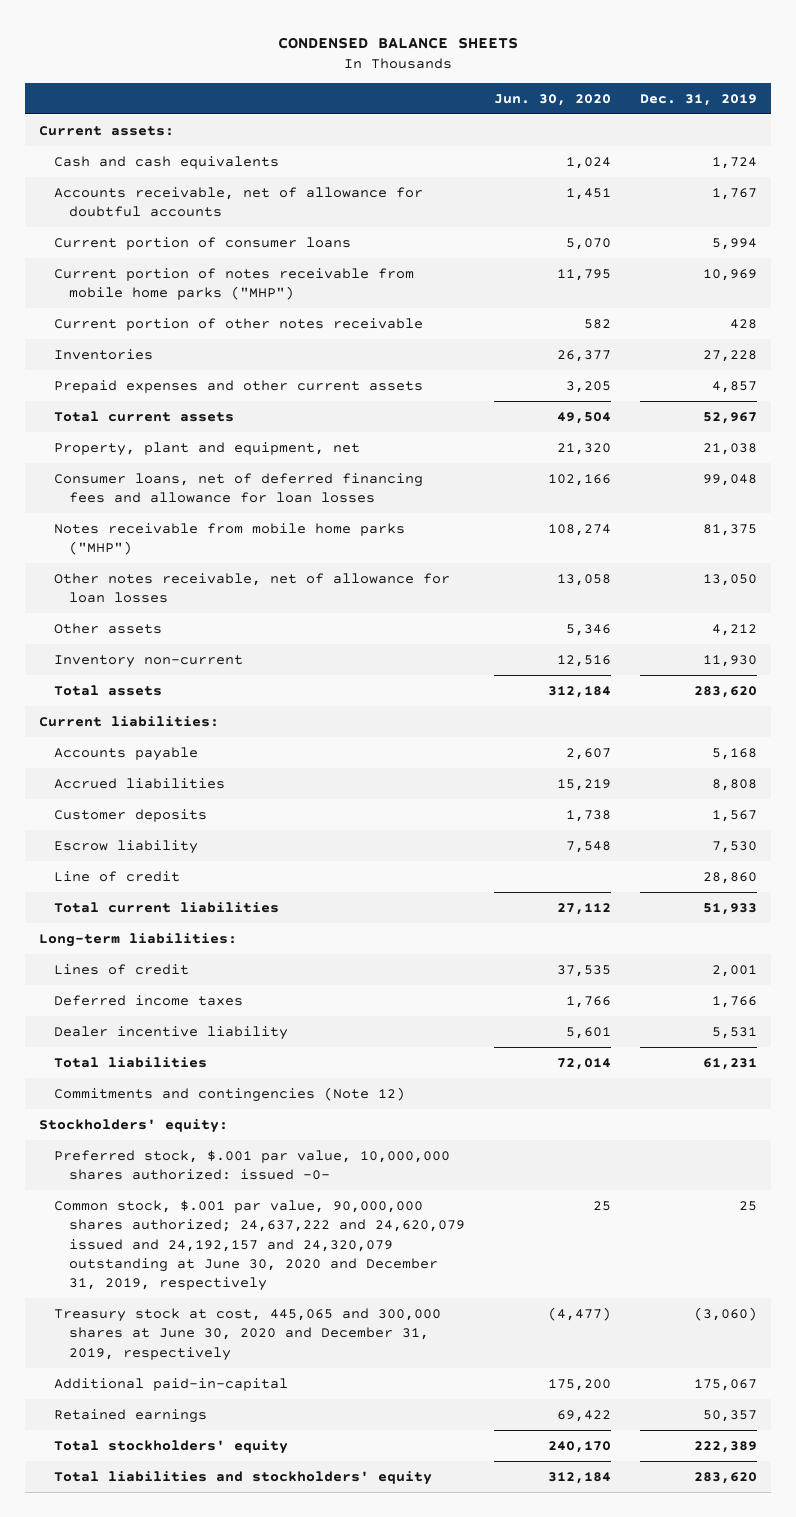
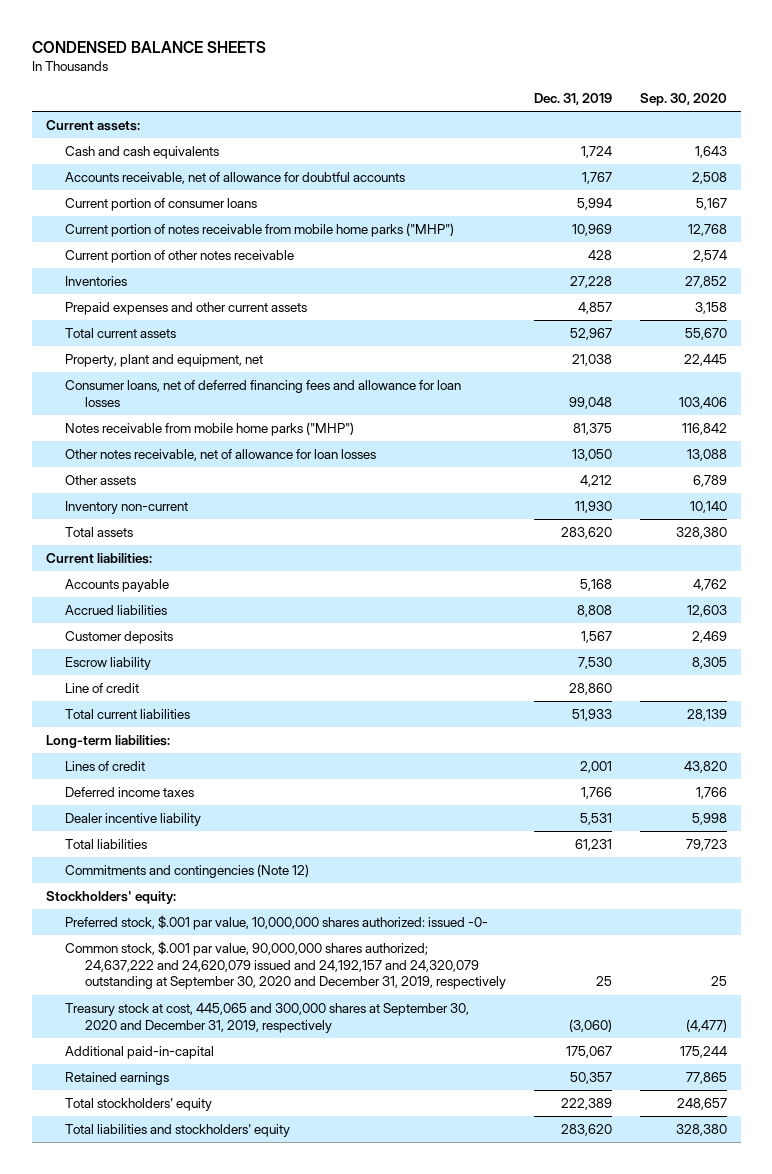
[494,93,612,106] Jun. 30, 2020 -> none
none -> [639,93,727,107] Sep. 30, 2020
[54,1199,466,1292] Common stock, $.001 par value, 90,000,000 shares authorized; 24,637,222 and 24,620,079 issued and 24,192,157 and 24,320,079 outstanding at June 30, 2020 and December 31, 2019, respectively -> [65,941,507,990] Common stock, $.001 par value, 90,000,000 shares authorized; 24,637,222 and 24,620,079 issued and 24,192,157 and 24,320,079 outstanding at September 30, 2020 and December 31, 2019, respectively
[54,1307,442,1361] Treasury stock at cost, 445,065 and 300,000 shares at June 30, 2020 and December 31, 2019, respectively -> [65,1003,470,1033] Treasury stock at cost, 445,065 and 300,000 shares at September 30, 2020 and December 31, 2019, respectively

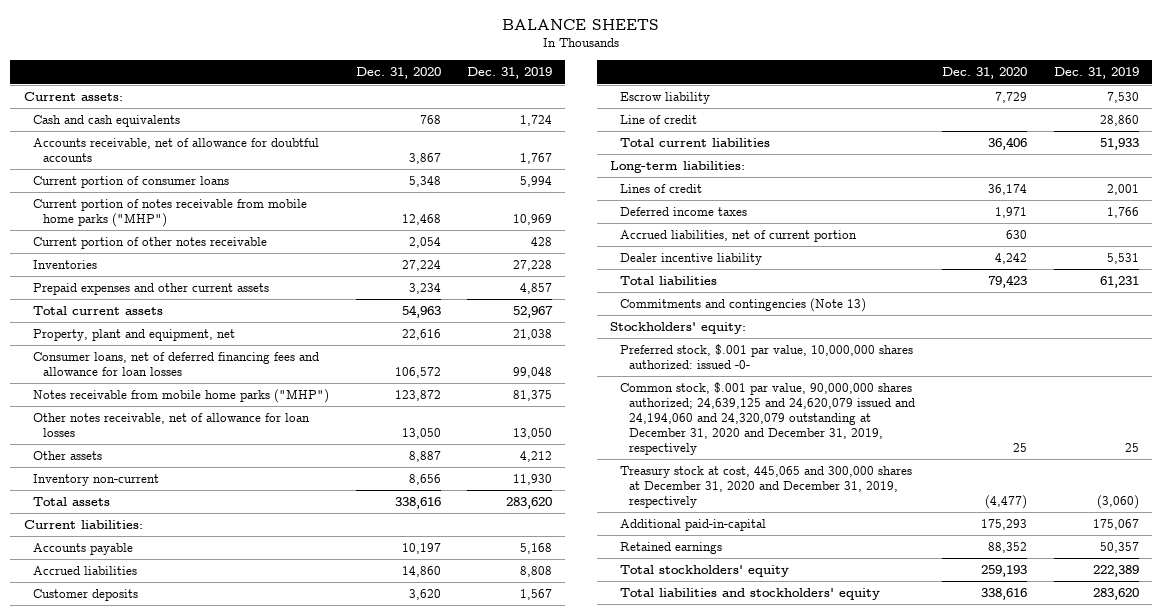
[31,40,266,53] CONDENSED BALANCE SHEETS -> [502,19,660,31] BALANCE SHEETS
[639,93,727,107] Sep. 30, 2020 -> none
none -> [355,67,441,80] Dec. 31, 2020
none -> [619,230,857,243] Accrued liabilities, net of current portion
[65,864,310,879] Commitments and contingencies (Note 12) -> [619,298,866,313] Commitments and contingencies (Note 13)
[65,941,507,990] Common stock, $.001 par value, 90,000,000 shares authorized; 24,637,222 and 24,620,079 issued and 24,192,157 and 24,320,079 outstanding at September 30, 2020 and December 31, 2019, respectively -> [619,382,916,455] Common stock, $.001 par value, 90,000,000 shares authorized; 24,639,125 and 24,620,079 issued and 24,194,060 and 24,320,079 outstanding at December 31, 2020 and December 31, 2019, respectively
[65,1003,470,1033] Treasury stock at cost, 445,065 and 300,000 shares at September 30, 2020 and December 31, 2019, respectively -> [619,466,912,508] Treasury stock at cost, 445,065 and 300,000 shares at December 31, 2020 and December 31, 2019, respectively

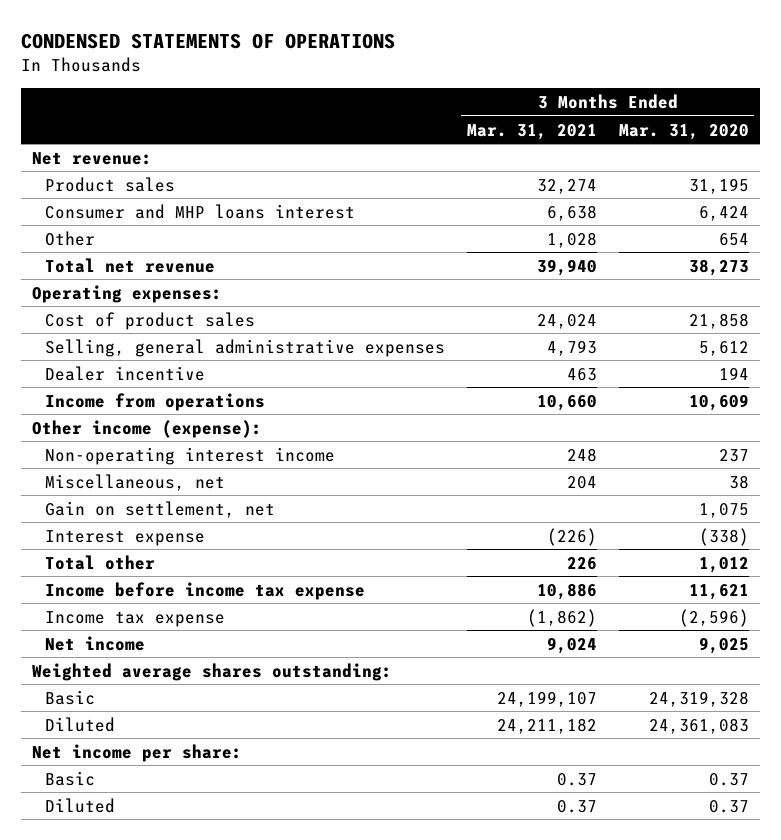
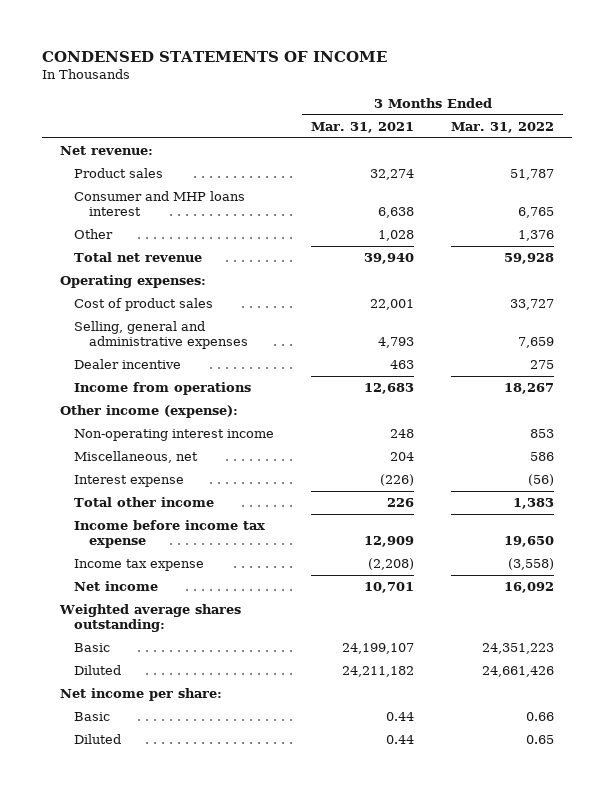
[21,33,396,50] CONDENSED STATEMENTS OF OPERATIONS -> [41,50,387,62] CONDENSED STATEMENTS OF INCOME
[618,123,749,140] Mar. 31, 2020 -> none
none -> [451,121,555,133] Mar. 31, 2022
[536,313,597,329] 24,024 -> [370,299,415,311] 22,001
[44,338,445,357] Selling, general administrative expenses -> [74,321,248,350] Selling, general and administrative expenses
[536,394,597,411] 10,660 -> [364,383,415,395] 12,683
[44,500,275,518] Gain on settlement, net -> none
[44,554,155,570] Total other -> [74,497,215,508] Total other income
[536,582,597,600] 10,886 -> [364,536,415,548] 12,909
[526,608,597,627] (1,862) -> [368,558,415,571] (2,208)
[546,636,597,654] 9,024 -> [364,582,415,594] 10,701
[556,772,597,786] 0.37 -> [386,712,415,722] 0.44
[556,799,597,813] 0.37 -> [386,735,415,745] 0.44

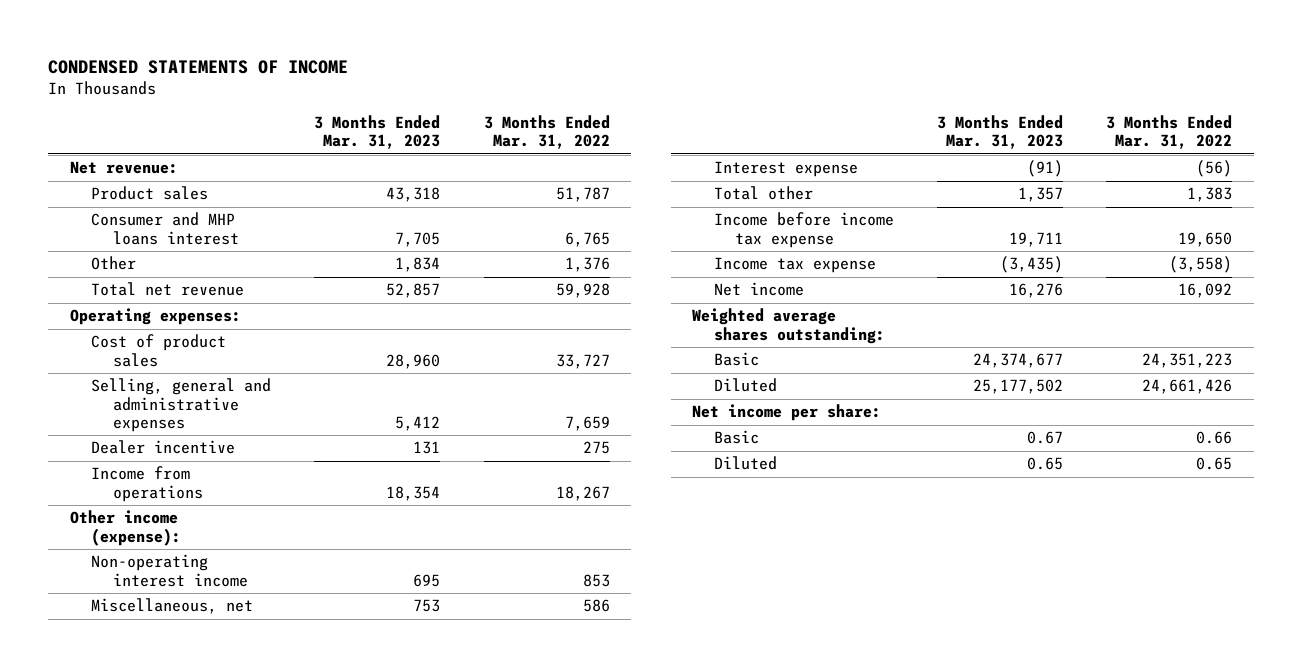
[311,121,415,133] Mar. 31, 2021 -> none
none -> [314,114,441,150] 3 Months Ended Mar. 31, 2023
[74,497,215,508] Total other income -> [713,186,813,201] Total other

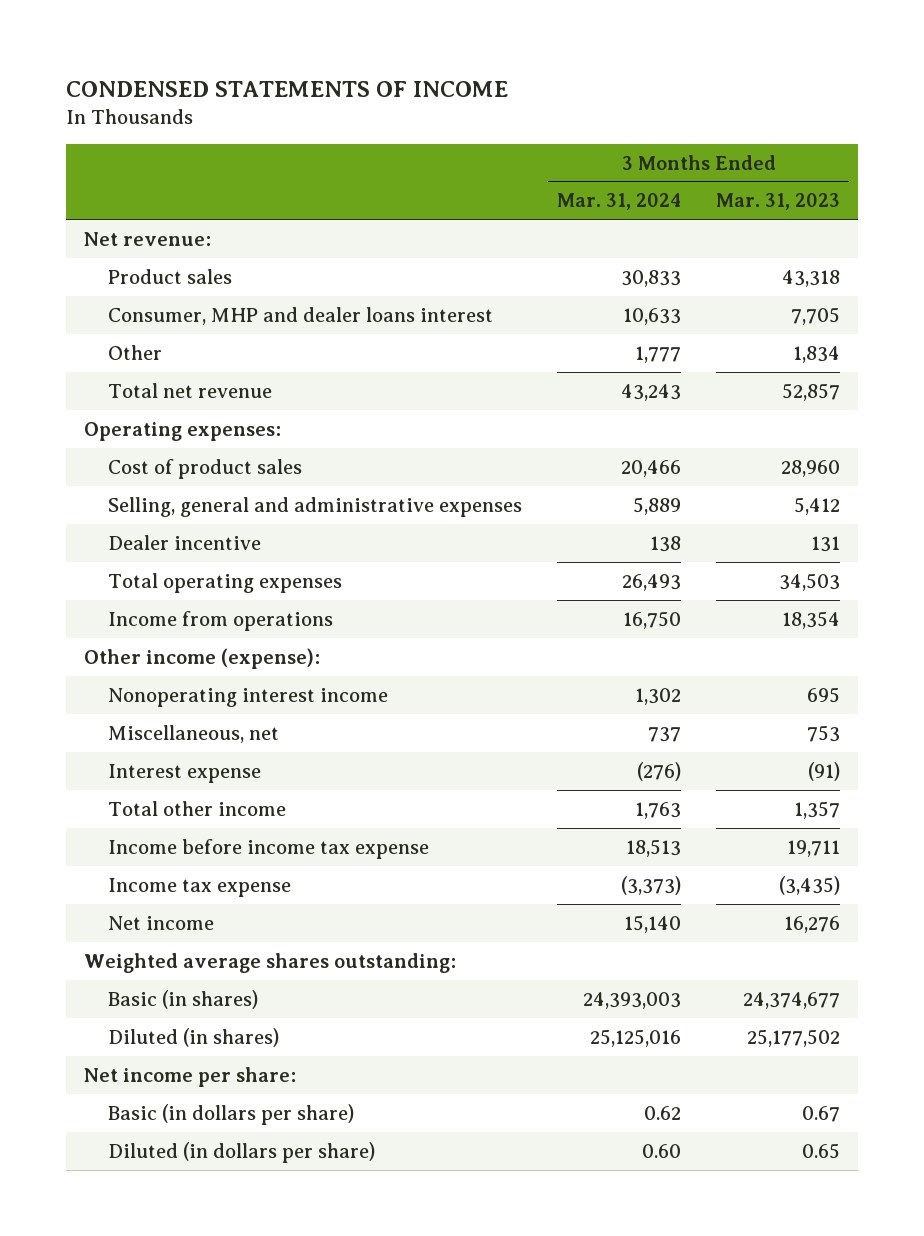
[483,114,610,150] 3 Months Ended Mar. 31, 2022 -> none
none -> [557,193,682,211] Mar. 31, 2024
[91,212,239,245] Consumer and MHP loans interest -> [108,306,494,325] Consumer, MHP and dealer loans interest
none -> [108,572,343,593] Total operating expenses
[91,554,248,587] Non-operating interest income -> [108,687,389,707] Nonoperating interest income
[713,186,813,201] Total other -> [108,800,287,816] Total other income
[713,352,759,367] Basic -> [108,989,259,1009] Basic (in shares)
[713,378,777,393] Diluted -> [108,1027,280,1047] Diluted (in shares)
[713,430,759,445] Basic -> [108,1103,355,1125] Basic (in dollars per share)
[713,456,777,471] Diluted -> [108,1141,376,1163] Diluted (in dollars per share)

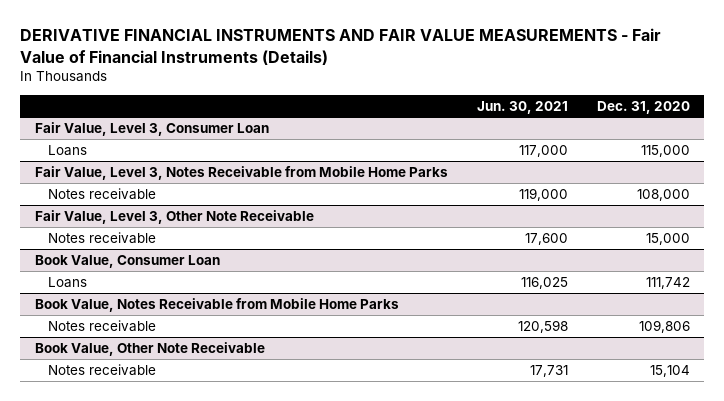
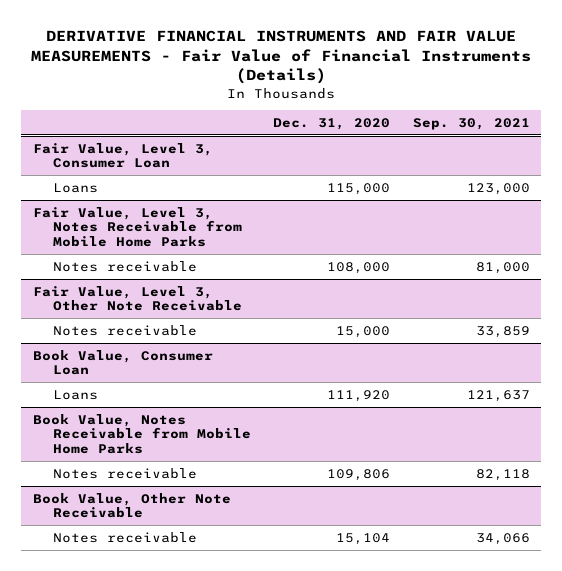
[476,100,568,114] Jun. 30, 2021 -> none
none -> [412,117,530,130] Sep. 30, 2021
[645,276,690,289] 111,742 -> [327,389,391,402] 111,920

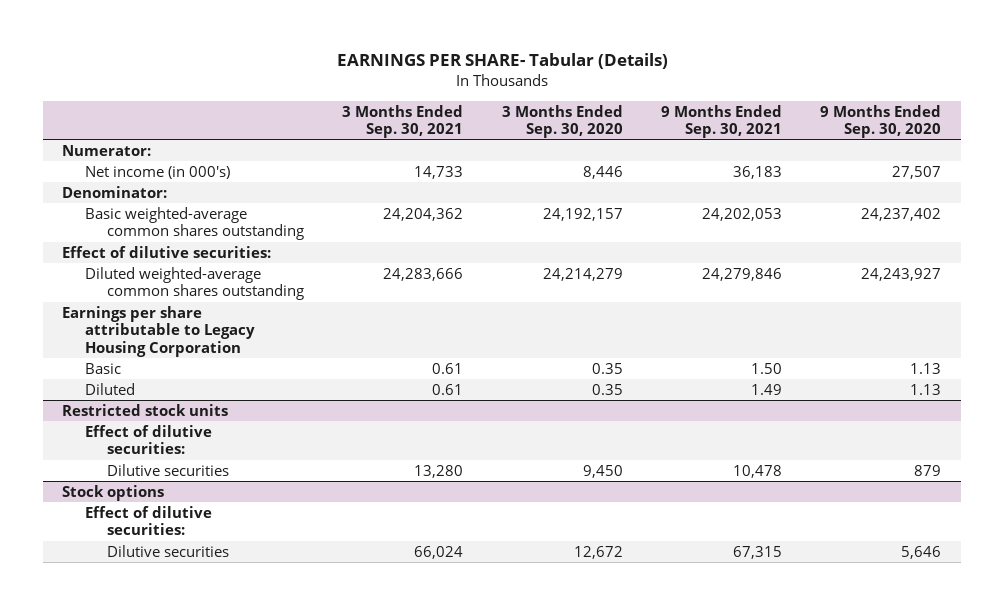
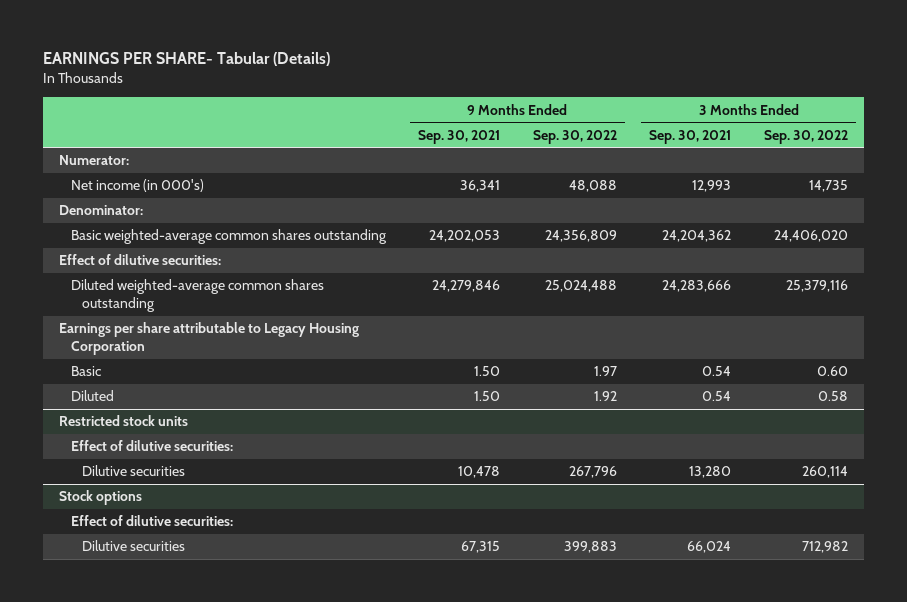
[501,104,623,139] 3 Months Ended Sep. 30, 2020 -> none
[820,104,942,139] 9 Months Ended Sep. 30, 2020 -> none
none -> [532,129,617,144] Sep. 30, 2022
none -> [763,129,848,144] Sep. 30, 2022
[414,165,464,179] 14,733 -> [692,180,732,193] 12,993
[733,165,783,179] 36,183 -> [460,180,501,193] 36,341
[432,362,464,374] 0.61 -> [702,366,732,377] 0.54
[432,383,464,395] 0.61 -> [702,391,732,402] 0.54
[751,383,783,395] 1.49 -> [474,391,501,402] 1.50

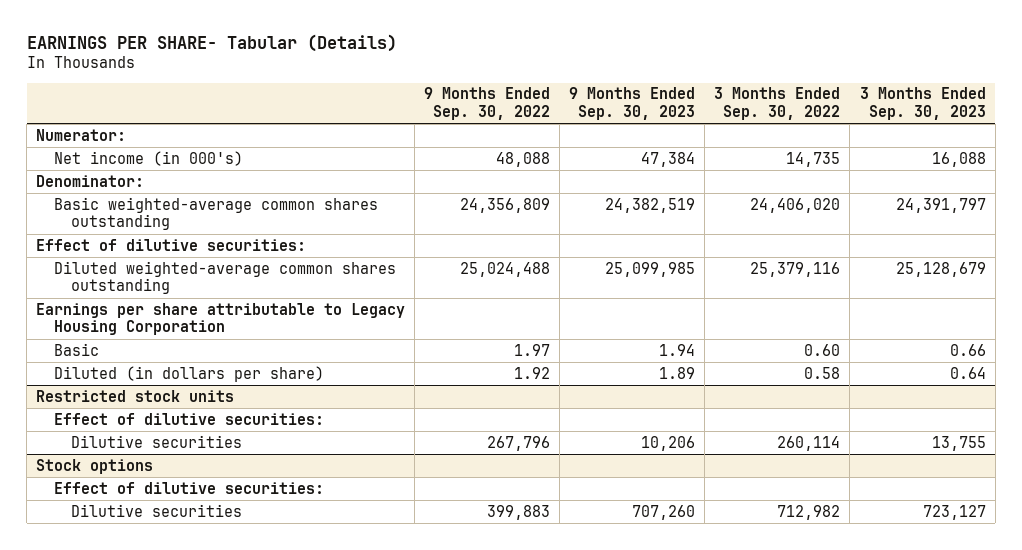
[418,129,501,144] Sep. 30, 2021 -> none
[649,129,732,144] Sep. 30, 2021 -> none
none -> [569,87,696,120] 9 Months Ended Sep. 30, 2023
none -> [859,87,986,120] 3 Months Ended Sep. 30, 2023
[70,390,114,402] Diluted -> [53,365,324,382] Diluted (in dollars per share)

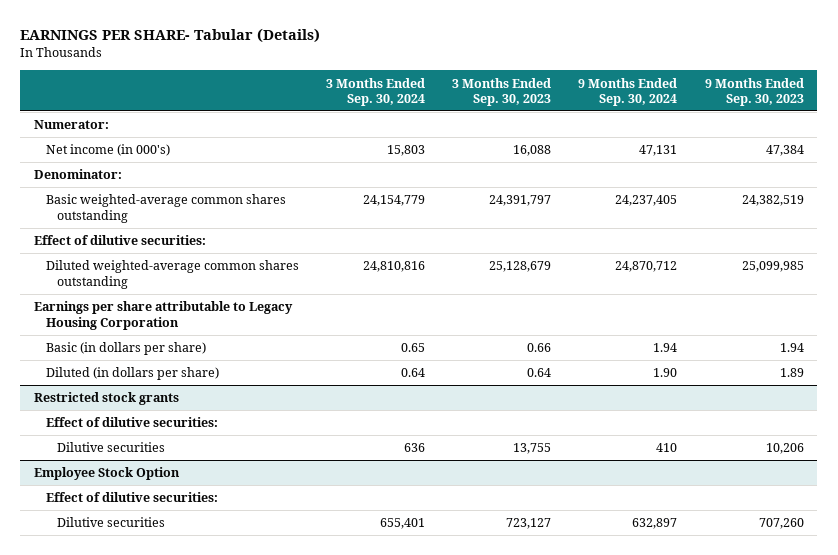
[424,87,551,120] 9 Months Ended Sep. 30, 2022 -> none
[714,87,841,120] 3 Months Ended Sep. 30, 2022 -> none
none -> [325,77,425,106] 3 Months Ended Sep. 30, 2024
none -> [578,77,678,106] 9 Months Ended Sep. 30, 2024
[53,342,99,356] Basic -> [45,342,206,356] Basic (in dollars per share)
[36,389,235,402] Restricted stock units -> [34,392,180,406] Restricted stock grants
[36,458,154,474] Stock options -> [34,467,181,481] Employee Stock Option

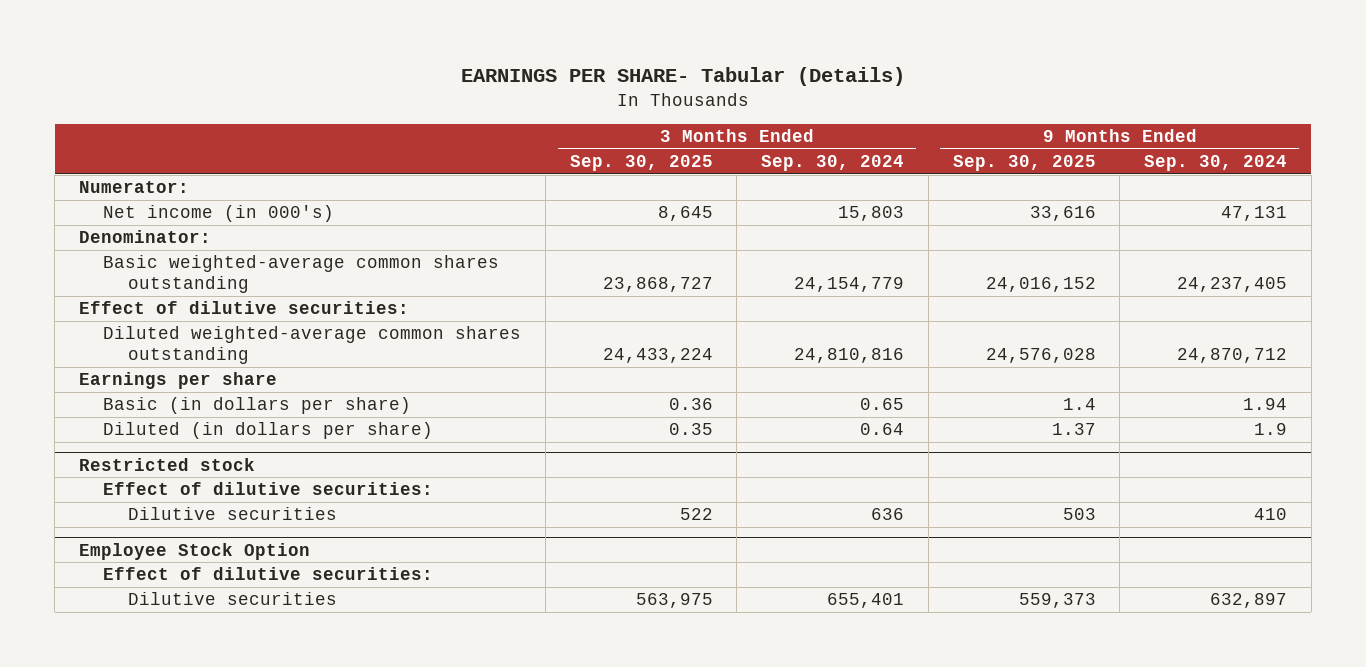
[452,77,552,106] 3 Months Ended Sep. 30, 2023 -> none
[704,77,804,106] 9 Months Ended Sep. 30, 2023 -> none
none -> [569,155,713,172] Sep. 30, 2025
none -> [952,155,1096,172] Sep. 30, 2025
[34,301,294,330] Earnings per share attributable to Legacy Housing Corporation -> [78,372,277,390] Earnings per share
[653,368,678,378] 1.90 -> [1253,423,1287,436] 1.9
[34,392,180,406] Restricted stock grants -> [78,457,255,471] Restricted stock

